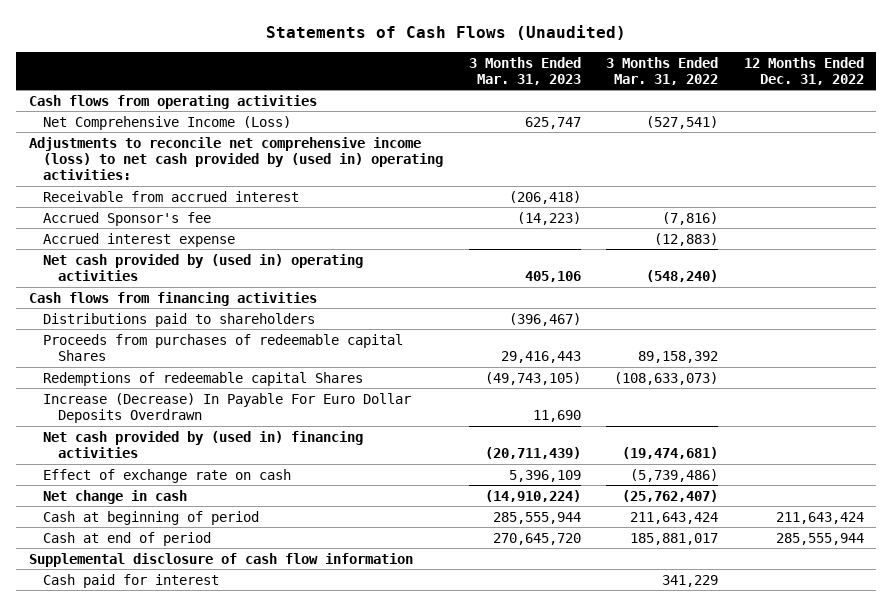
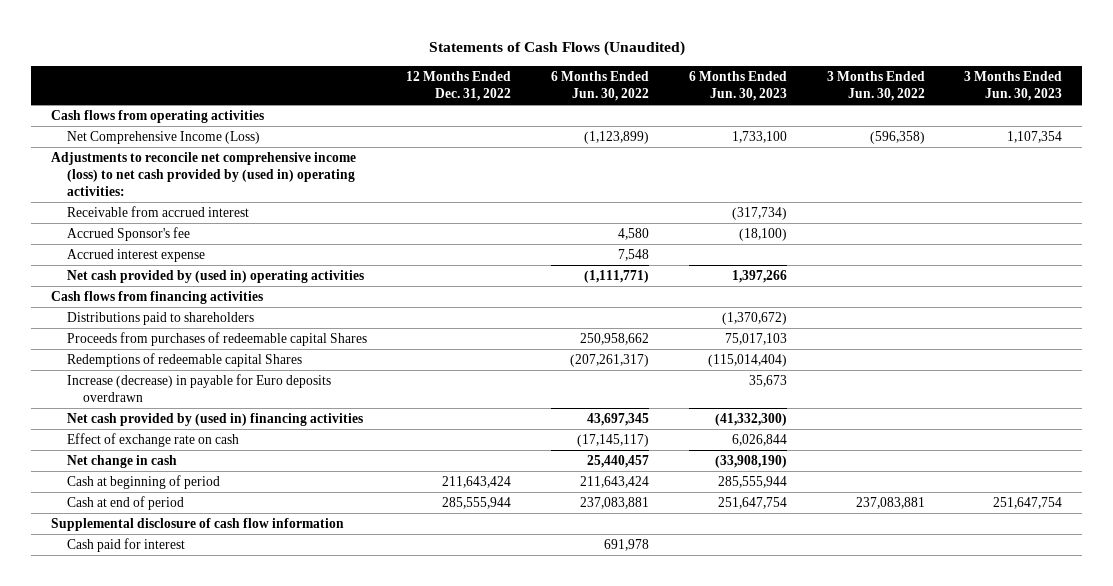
[468,56,581,85] 3 Months Ended Mar. 31, 2023 -> none
[606,56,719,85] 3 Months Ended Mar. 31, 2022 -> none
none -> [551,70,650,101] 6 Months Ended Jun. 30, 2022
none -> [688,70,787,101] 6 Months Ended Jun. 30, 2023
none -> [826,70,925,101] 3 Months Ended Jun. 30, 2022
none -> [964,70,1063,101] 3 Months Ended Jun. 30, 2023
[43,392,412,424] Increase (Decrease) In Payable For Euro Dollar Deposits Overdrawn -> [66,374,331,403] Increase (decrease) in payable for Euro deposits overdrawn

